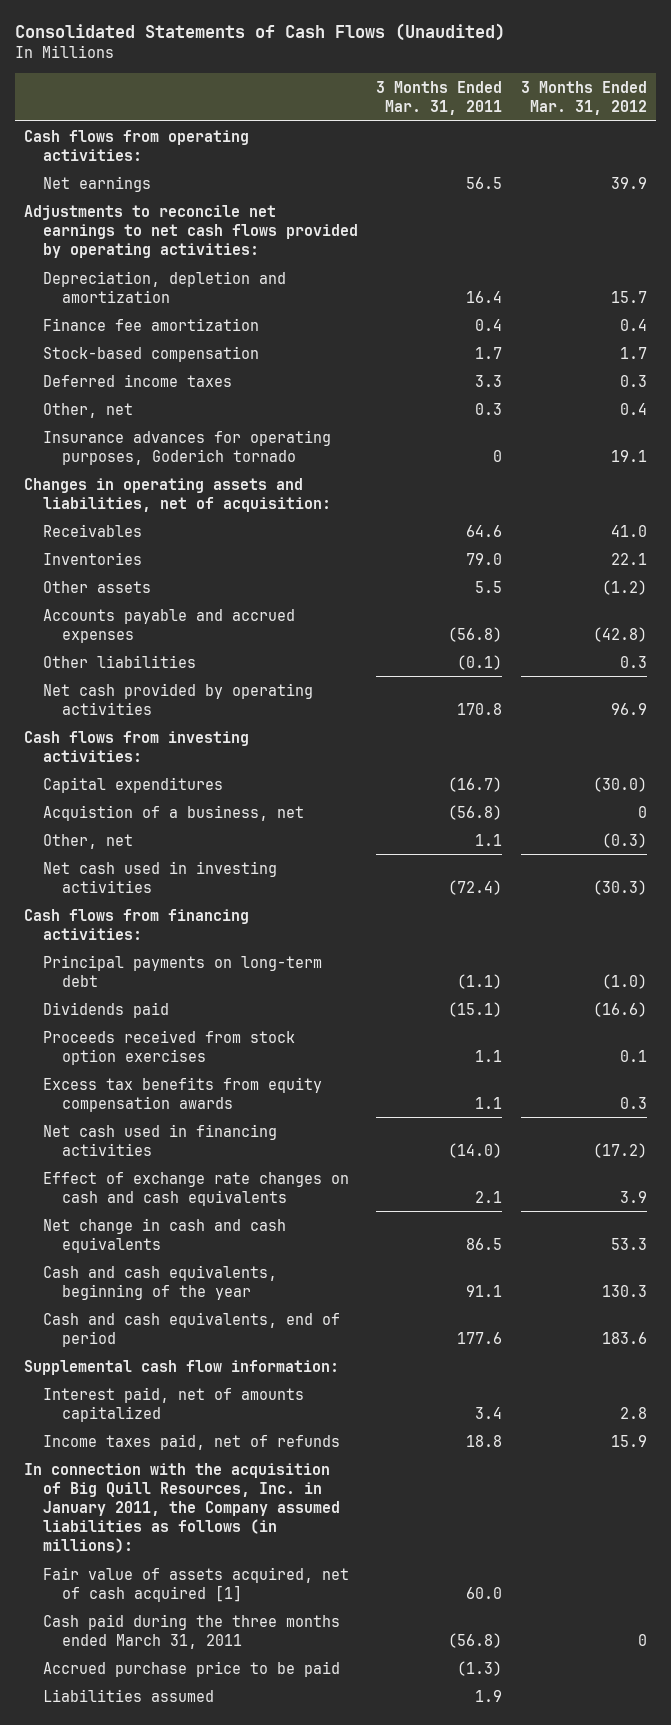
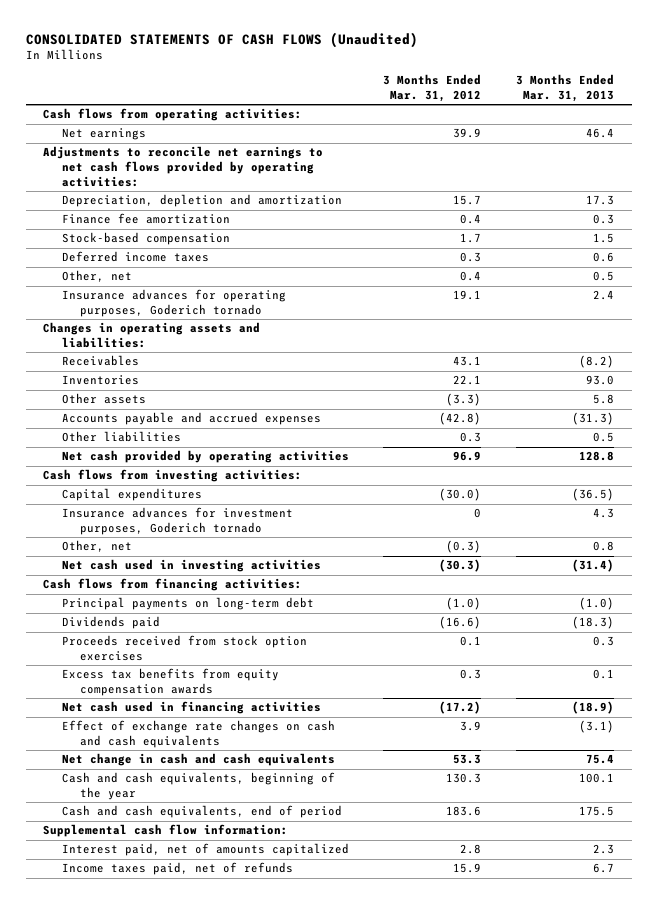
[15,23,506,42] Consolidated Statements of Cash Flows (Unaudited) -> [25,31,418,48] CONSOLIDATED STATEMENTS OF CASH FLOWS (Unaudited)
[376,80,503,116] 3 Months Ended Mar. 31, 2011 -> none
none -> [516,74,615,103] 3 Months Ended Mar. 31, 2013
[24,477,331,512] Changes in operating assets and liabilities, net of acquisition: -> [43,322,261,349] Changes in operating assets and liabilities:
[610,524,647,537] 41.0 -> [453,356,482,367] 43.1
[601,579,647,595] (1.2) -> [446,393,482,407] (3.3)
[42,804,304,821] Acquistion of a business, net -> none
none -> [61,507,293,536] Insurance advances for investment purposes, Goderich tornado
[24,1462,340,1553] In connection with the acquisition of Big Quill Resources, Inc. in January 2011, the Company assumed liabilities as follows (in millions): -> none
[42,1566,349,1602] Fair value of assets acquired, net of cash acquired [1] -> none
[42,1613,340,1649] Cash paid during the three months ended March 31, 2011 -> none
[42,1660,340,1677] Accrued purchase price to be paid -> none
[42,1688,214,1702] Liabilities assumed -> none

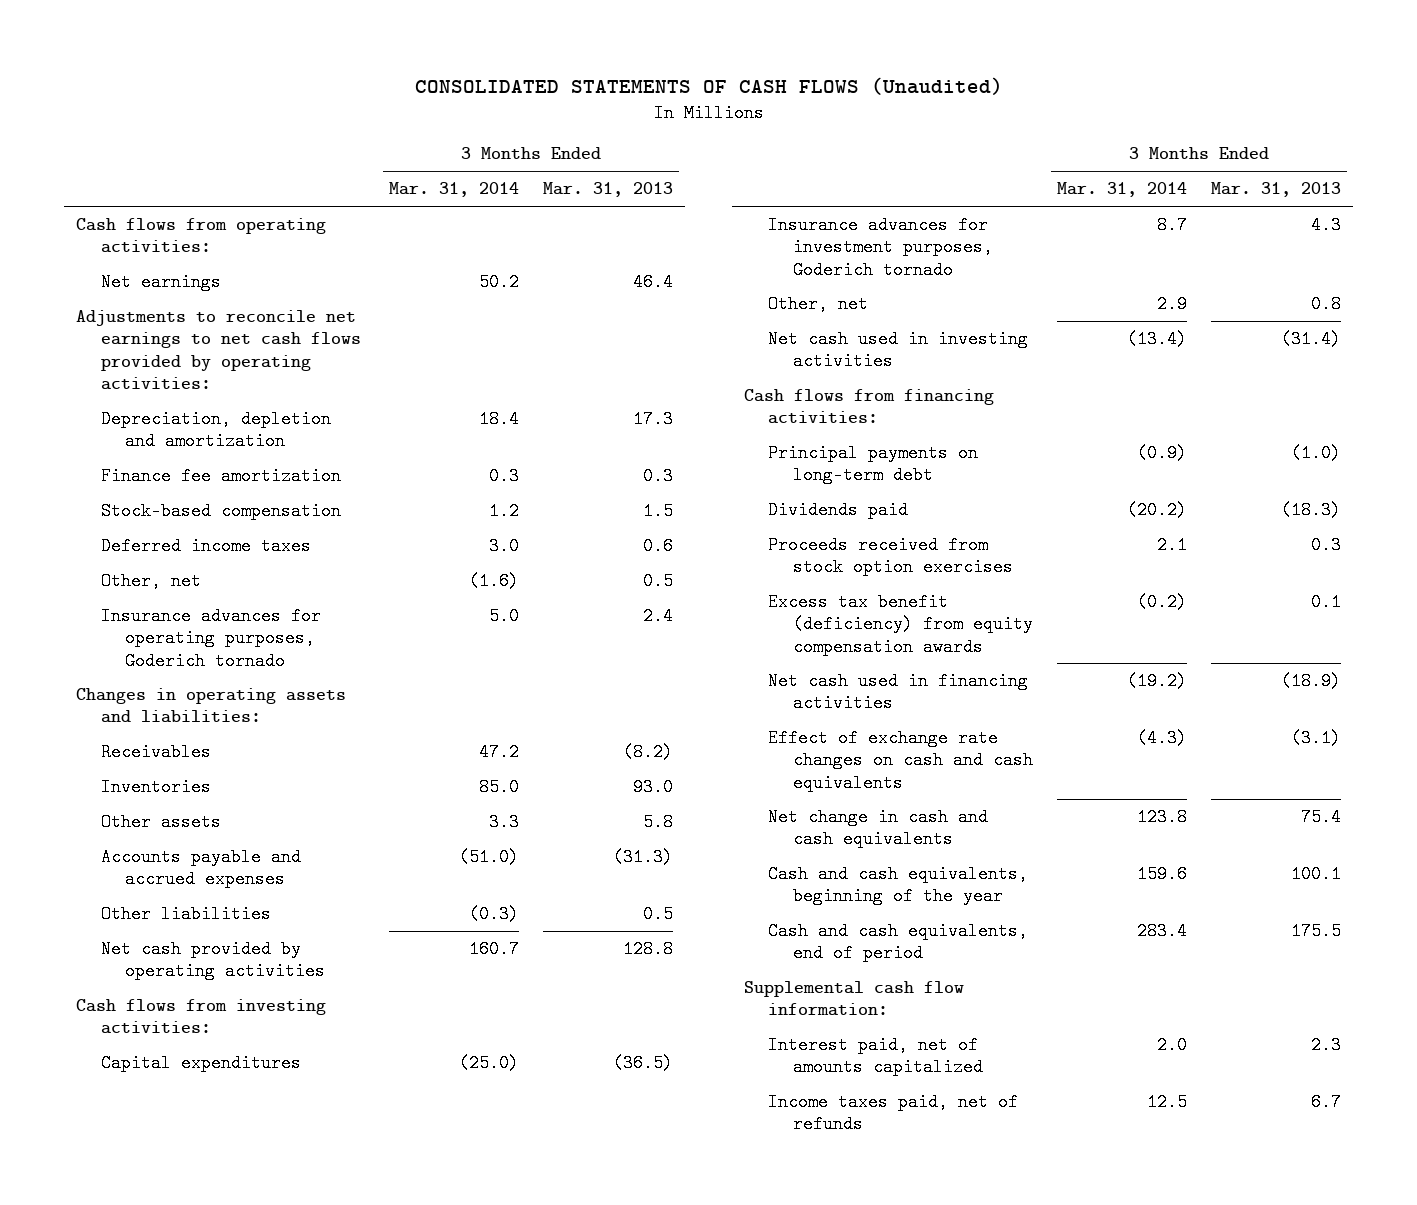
[383,74,482,103] 3 Months Ended Mar. 31, 2012 -> none
none -> [389,182,520,198] Mar. 31, 2014
[61,668,279,697] Excess tax benefits from equity compensation awards -> [768,593,1033,656] Excess tax benefit (deficiency) from equity compensation awards

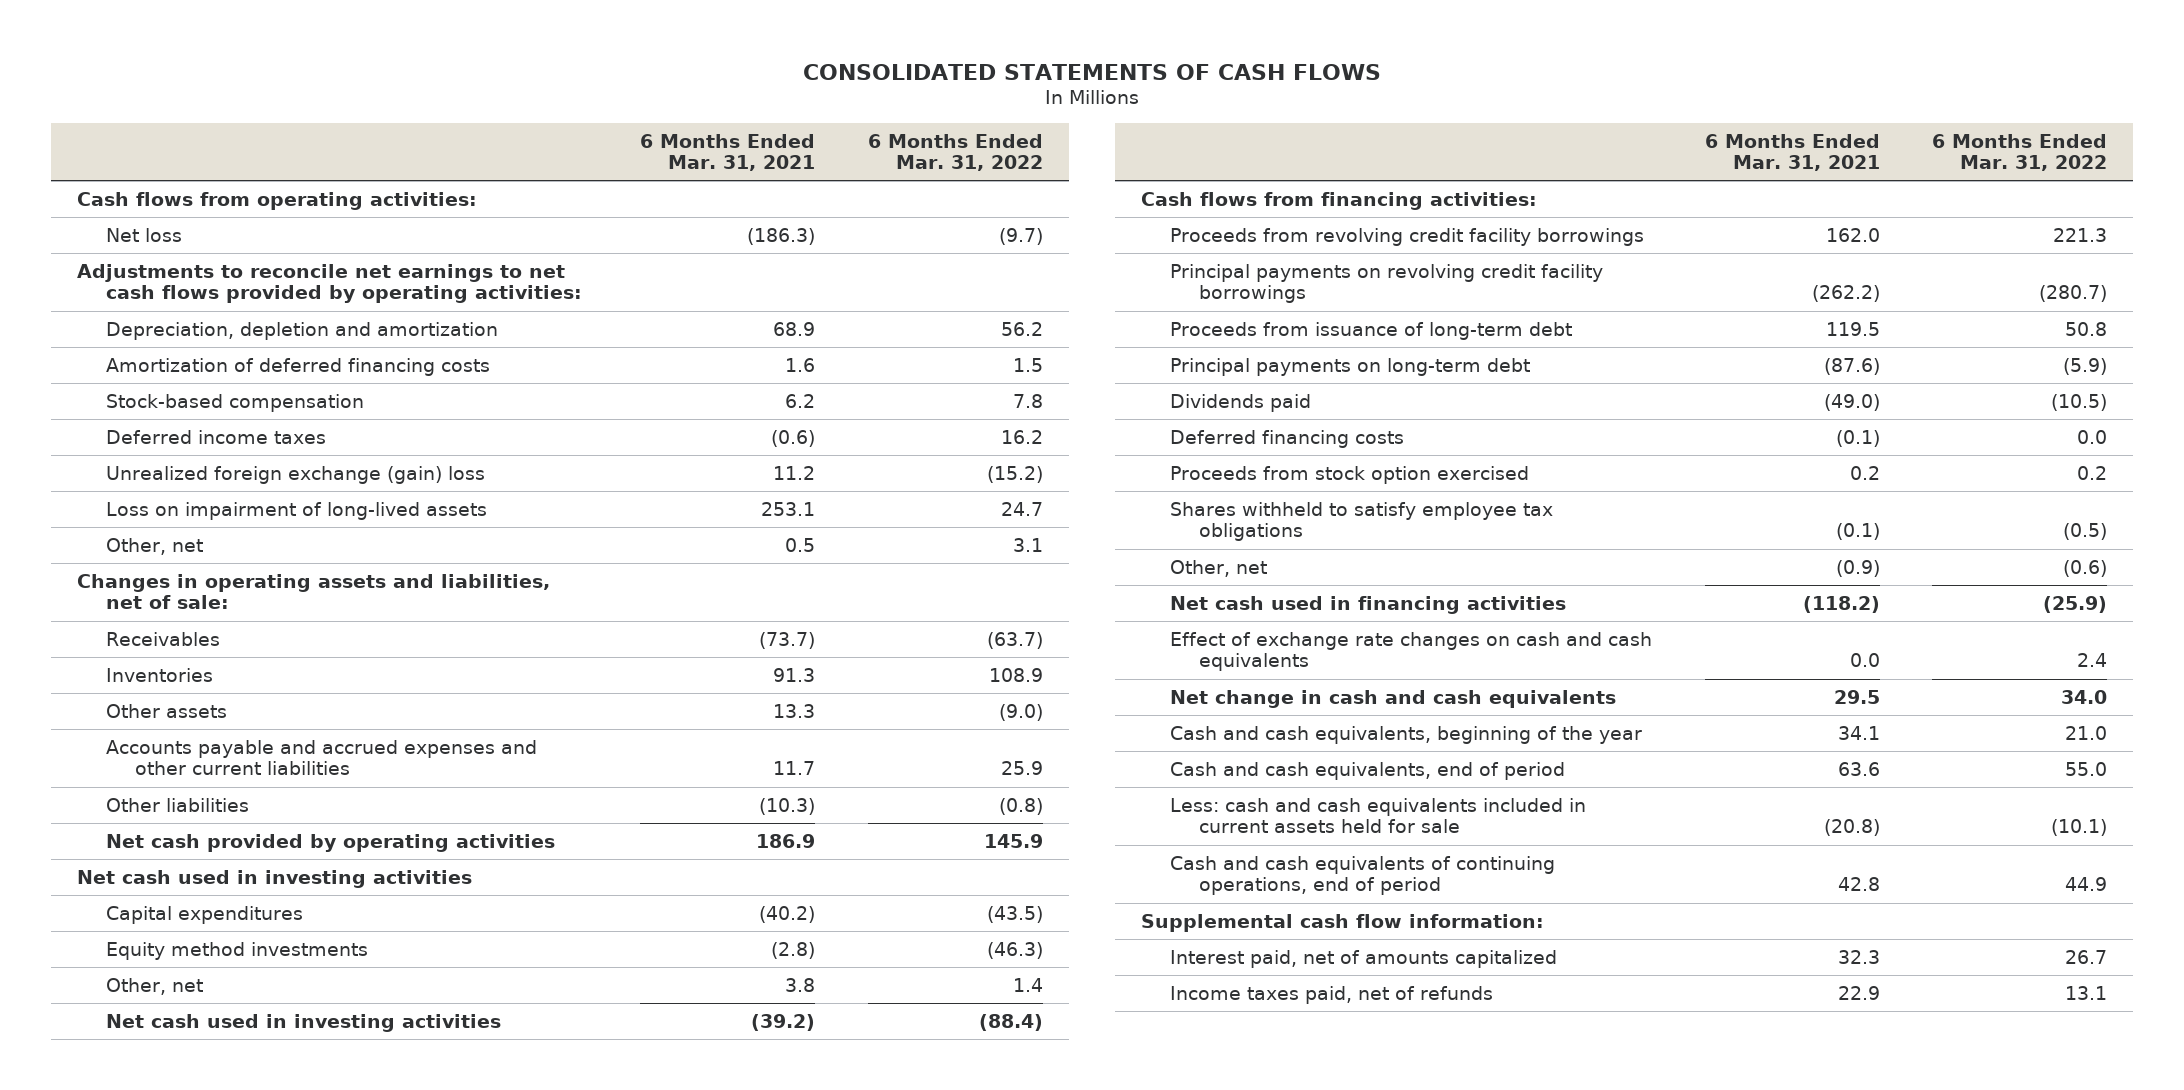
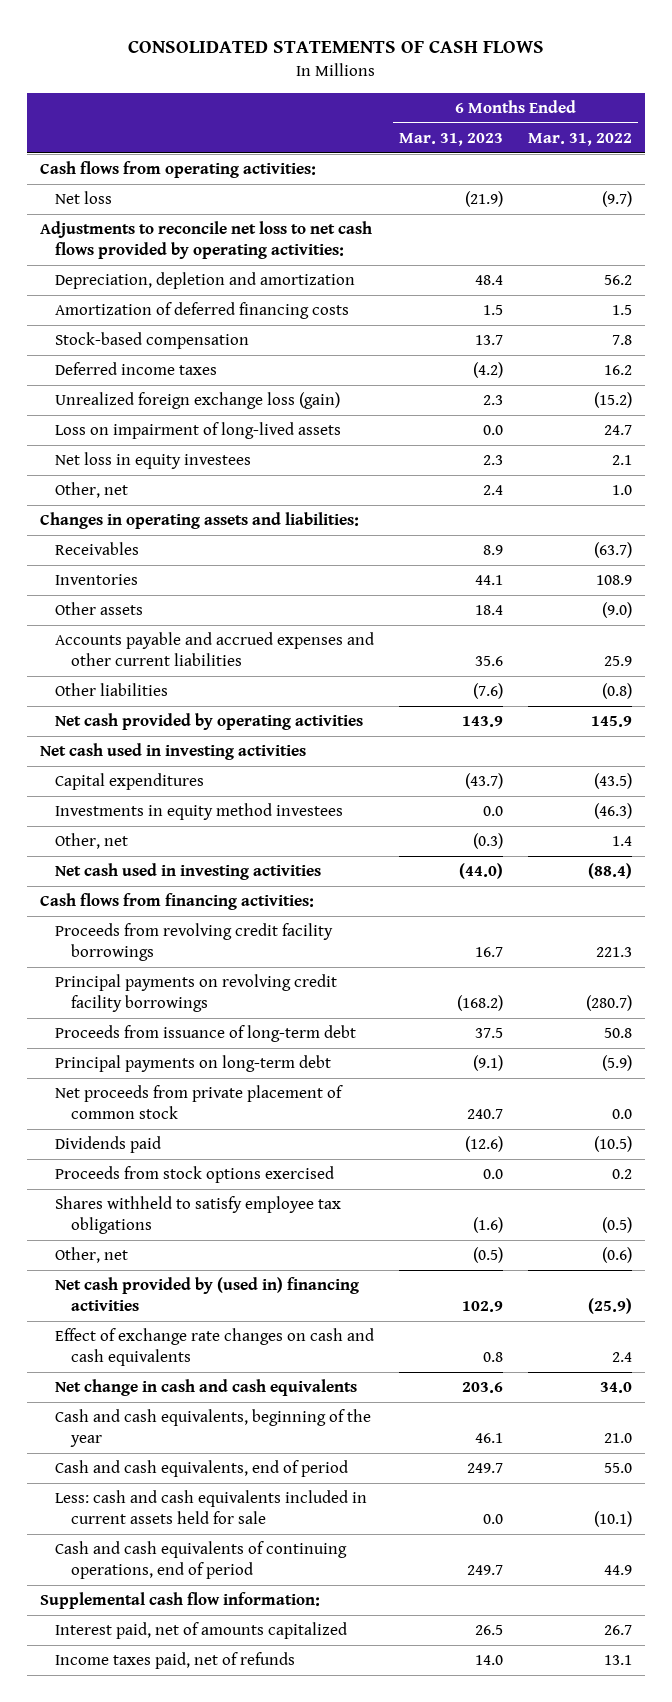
[640,133,816,172] 6 Months Ended Mar. 31, 2021 -> none
none -> [399,132,504,146] Mar. 31, 2023
[77,263,582,304] Adjustments to reconcile net earnings to net cash flows provided by operating activities: -> [39,221,372,259] Adjustments to reconcile net loss to net cash flows provided by operating activities:
[105,465,485,484] Unrealized foreign exchange (gain) loss -> [55,392,341,410] Unrealized foreign exchange loss (gain)
none -> [55,452,252,470] Net loss in equity investees
[1012,537,1043,552] 3.1 -> [612,485,633,496] 1.0
[77,573,551,610] Changes in operating assets and liabilities, net of sale: -> [39,512,359,530] Changes in operating assets and liabilities:
[105,941,368,960] Equity method investments -> [55,803,344,821] Investments in equity method investees
none -> [55,1085,344,1119] Net proceeds from private placement of common stock
[1170,429,1405,448] Deferred financing costs -> none
[1170,465,1530,484] Proceeds from stock option exercised -> [55,1166,335,1184] Proceeds from stock options exercised
[1170,595,1567,614] Net cash used in financing activities -> [55,1277,360,1311] Net cash provided by (used in) financing activities

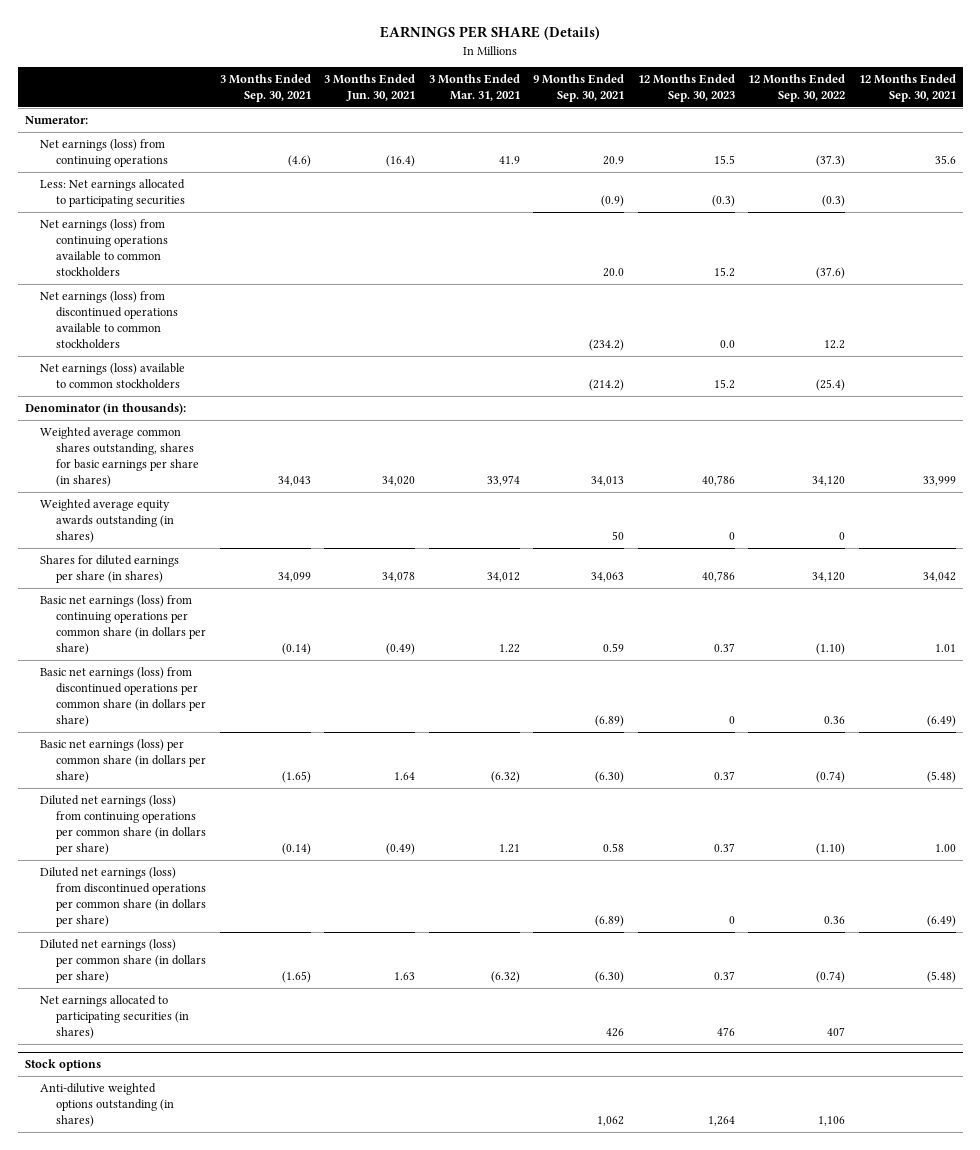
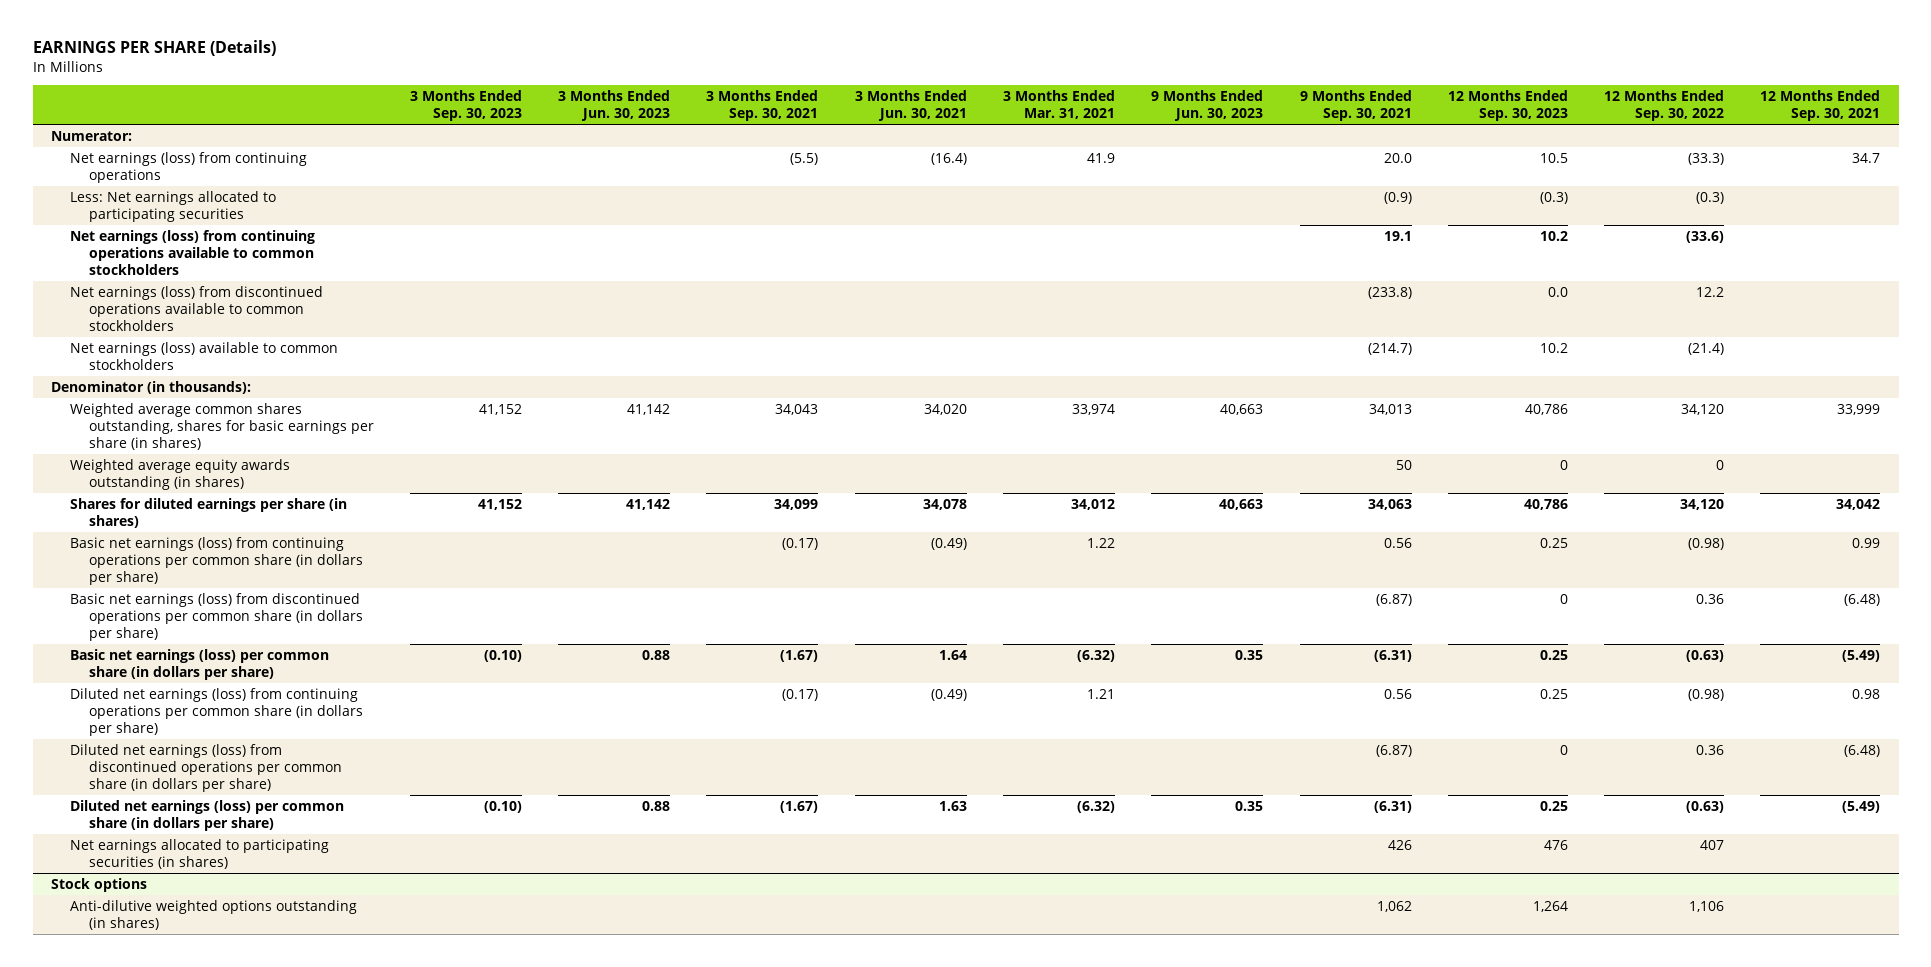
none -> [409,89,522,121] 3 Months Ended Sep. 30, 2023
none -> [558,89,671,121] 3 Months Ended Jun. 30, 2023
none -> [1151,89,1264,121] 9 Months Ended Jun. 30, 2023
[287,154,311,167] (4.6) -> [790,152,819,165] (5.5)
[603,155,625,165] 20.9 -> [1383,152,1412,163] 20.0
[713,154,735,164] 15.5 -> [1539,152,1568,163] 10.5
[816,154,846,167] (37.3) -> [1688,152,1725,165] (33.3)
[934,154,956,164] 35.6 -> [1852,152,1881,163] 34.7
[603,268,625,278] 20.0 -> [1383,230,1412,241] 19.1
[713,267,735,278] 15.2 -> [1539,230,1568,241] 10.2
[816,267,846,280] (37.6) -> [1686,230,1725,243] (33.6)
[589,339,625,352] (234.2) -> [1367,286,1412,299] (233.8)
[589,378,625,391] (214.2) -> [1367,342,1412,355] (214.7)
[713,378,735,389] 15.2 -> [1539,342,1568,353] 10.2
[816,378,846,391] (25.4) -> [1688,342,1725,355] (21.4)
[281,643,311,656] (0.14) -> [782,537,819,550] (0.17)
[603,643,625,653] 0.59 -> [1383,537,1412,548] 0.56
[713,643,735,653] 0.37 -> [1539,537,1568,548] 0.25
[816,643,846,656] (1.10) -> [1688,537,1725,550] (0.98)
[934,644,956,653] 1.01 -> [1852,537,1881,548] 0.99
[595,715,625,728] (6.89) -> [1375,593,1412,606] (6.87)
[926,715,956,728] (6.49) -> [1844,593,1881,606] (6.48)
[281,771,311,784] (1.65) -> [780,649,819,662] (1.67)
[595,771,625,784] (6.30) -> [1373,649,1412,662] (6.31)
[713,771,735,781] 0.37 -> [1539,649,1568,660] 0.25
[816,771,846,784] (0.74) -> [1686,649,1725,662] (0.63)
[926,771,956,784] (5.48) -> [1842,649,1881,662] (5.49)
[281,843,311,856] (0.14) -> [782,688,819,701] (0.17)
[603,843,625,853] 0.58 -> [1383,688,1412,699] 0.56
[713,843,735,853] 0.37 -> [1539,688,1568,699] 0.25
[816,843,846,856] (1.10) -> [1688,688,1725,701] (0.98)
[934,844,956,853] 1.00 -> [1852,688,1881,699] 0.98
[595,915,625,928] (6.89) -> [1375,744,1412,757] (6.87)
[926,915,956,928] (6.49) -> [1844,744,1881,757] (6.48)
[281,971,311,984] (1.65) -> [780,800,819,813] (1.67)
[595,971,625,984] (6.30) -> [1373,800,1412,813] (6.31)
[713,971,735,981] 0.37 -> [1539,800,1568,811] 0.25
[816,971,846,984] (0.74) -> [1686,800,1725,813] (0.63)
[926,971,956,984] (5.48) -> [1842,800,1881,813] (5.49)

